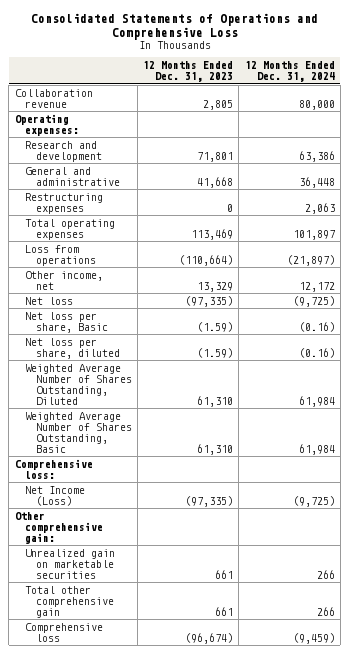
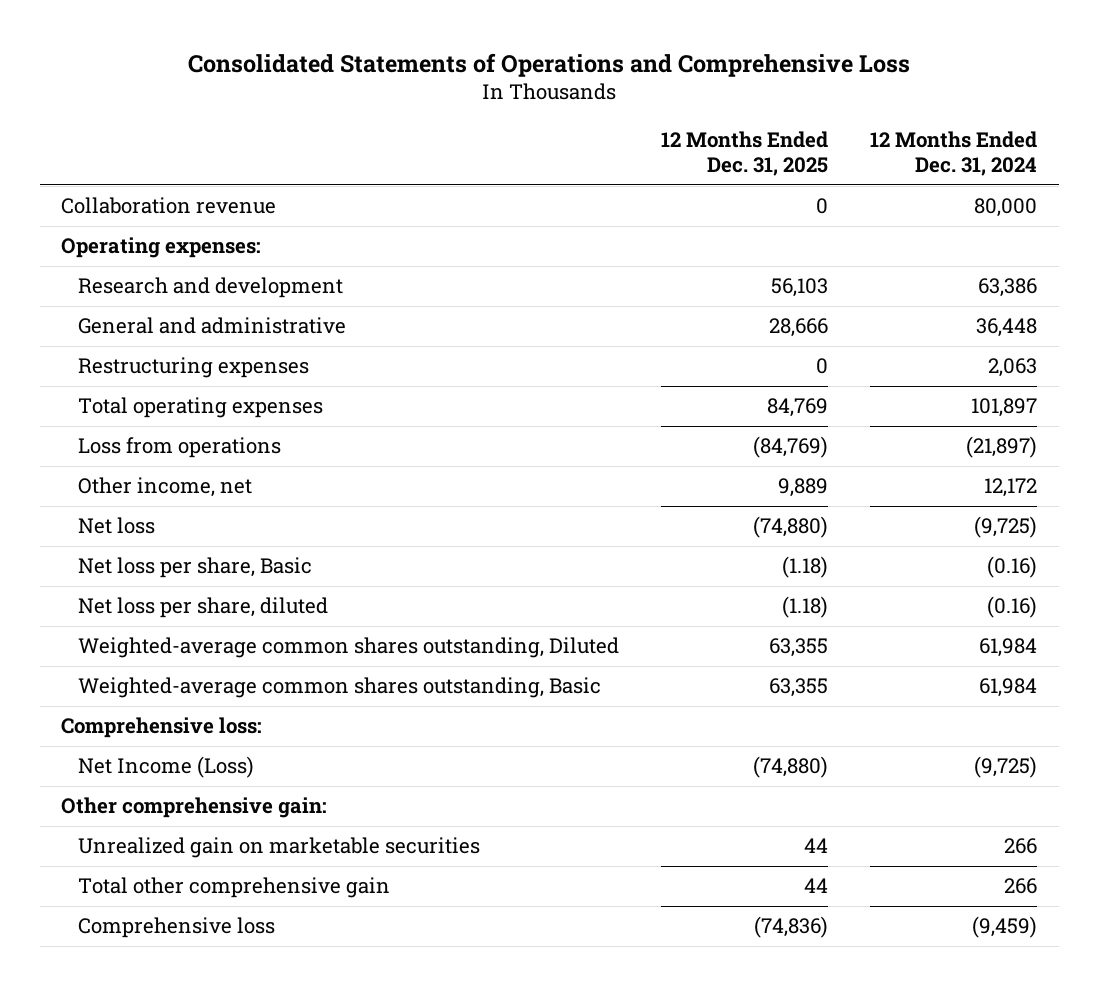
[143,61,234,83] 12 Months Ended Dec. 31, 2023 -> none
none -> [661,130,829,176] 12 Months Ended Dec. 31, 2025
[25,363,133,405] Weighted Average Number of Shares Outstanding, Diluted -> [77,637,619,659] Weighted-average common shares outstanding, Diluted
[25,411,133,453] Weighted Average Number of Shares Outstanding, Basic -> [77,677,601,699] Weighted-average common shares outstanding, Basic

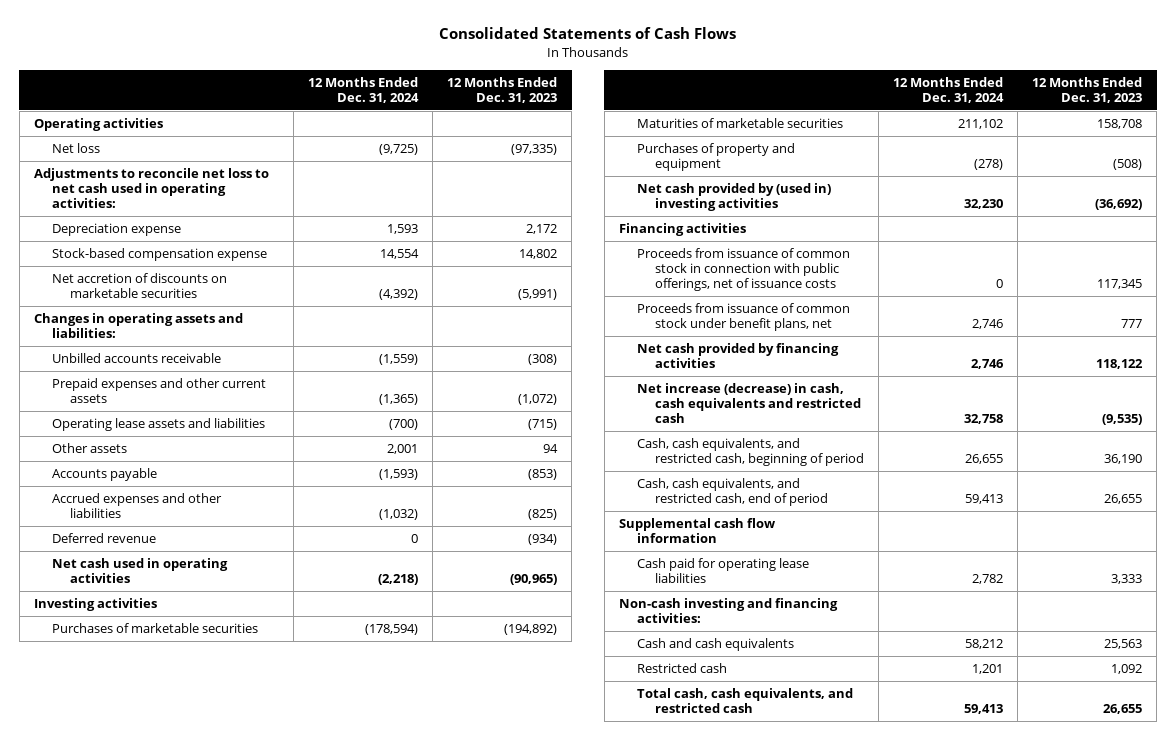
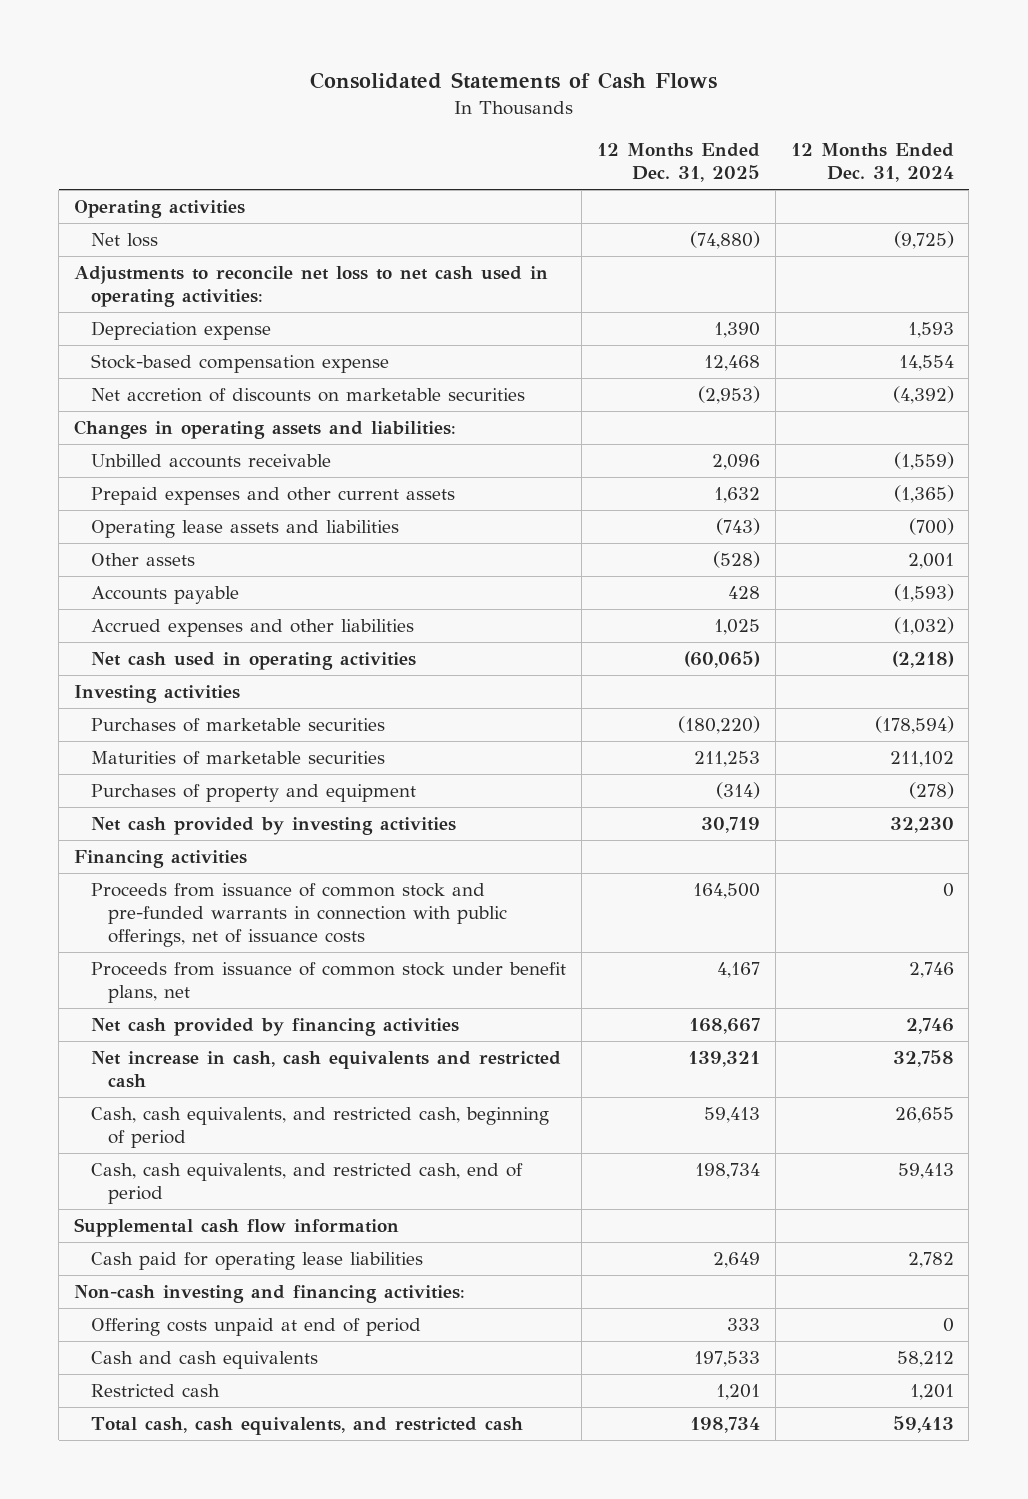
[446,76,557,104] 12 Months Ended Dec. 31, 2023 -> none
none -> [596,143,760,183] 12 Months Ended Dec. 31, 2025
[51,533,156,544] Deferred revenue -> none
[636,183,831,212] Net cash provided by (used in) investing activities -> [90,817,456,836] Net cash provided by investing activities
[636,248,850,292] Proceeds from issuance of common stock in connection with public offerings, net of issuance costs -> [90,883,507,948] Proceeds from issuance of common stock and pre-funded warrants in connection with public offerings, net of issuance costs
[636,383,861,424] Net increase (decrease) in cash, cash equivalents and restricted cash -> [90,1051,561,1089] Net increase in cash, cash equivalents and restricted cash
none -> [90,1318,421,1337] Offering costs unpaid at end of period

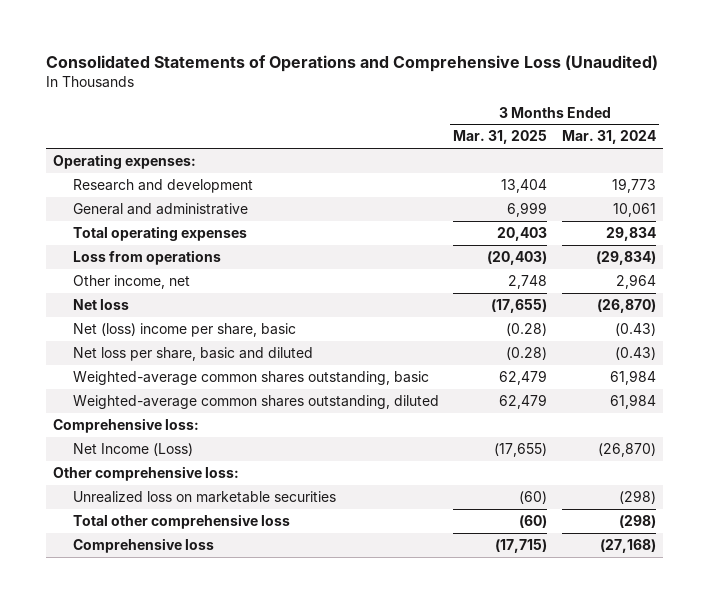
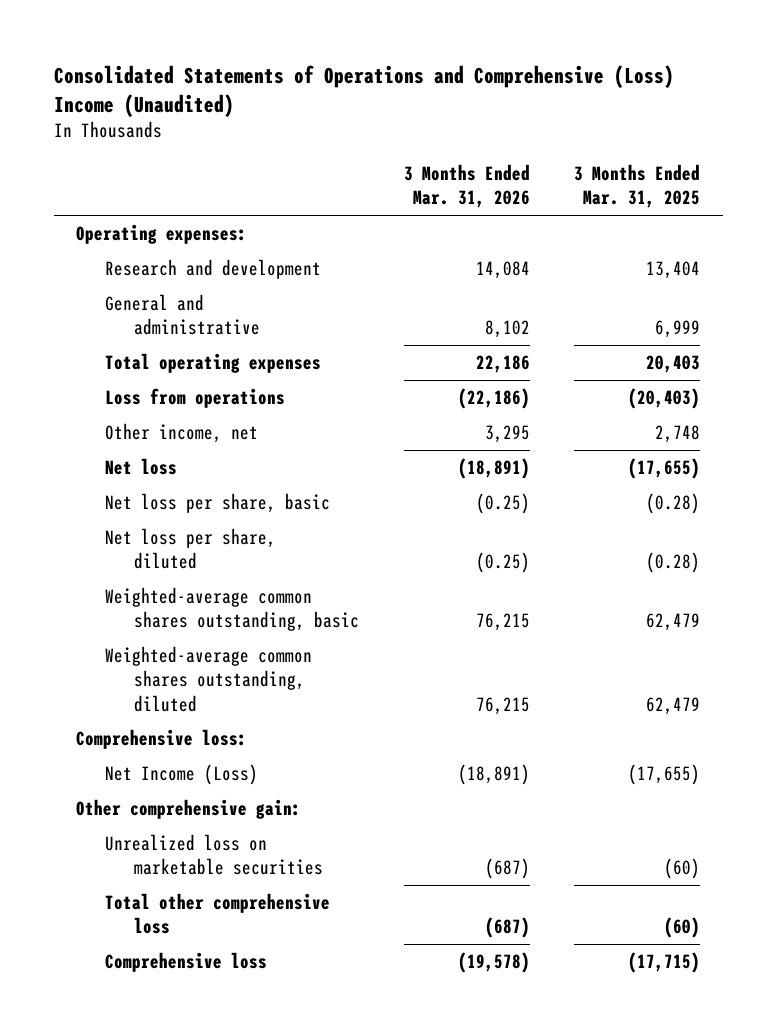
[46,54,659,72] Consolidated Statements of Operations and Comprehensive Loss (Unaudited) -> [53,64,674,118] Consolidated Statements of Operations and Comprehensive (Loss) Income (Unaudited)
[561,130,656,145] Mar. 31, 2024 -> none
none -> [403,164,530,209] 3 Months Ended Mar. 31, 2026
[73,322,297,337] Net (loss) income per share, basic -> [104,493,330,514] Net loss per share, basic
[73,346,314,361] Net loss per share, basic and diluted -> [104,528,276,570] Net loss per share, diluted
[53,465,240,481] Other comprehensive loss: -> [76,799,302,820] Other comprehensive gain:

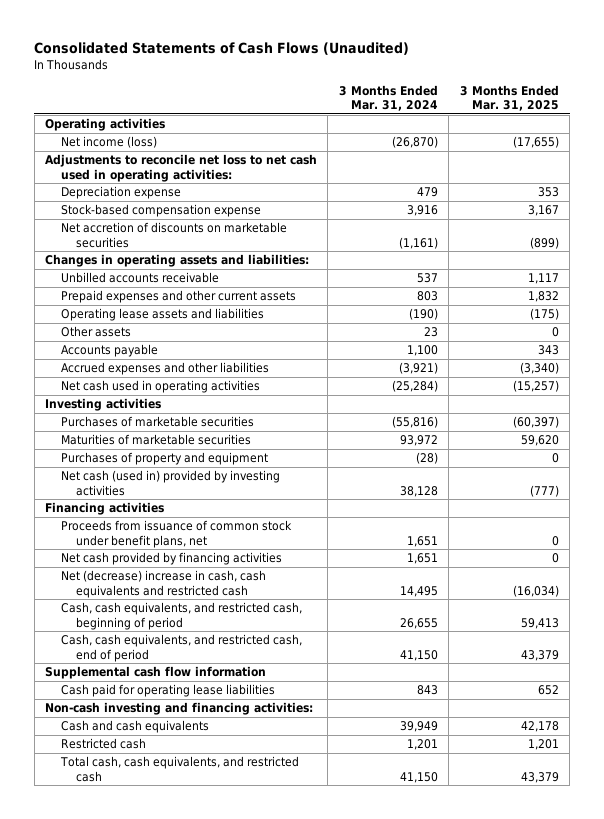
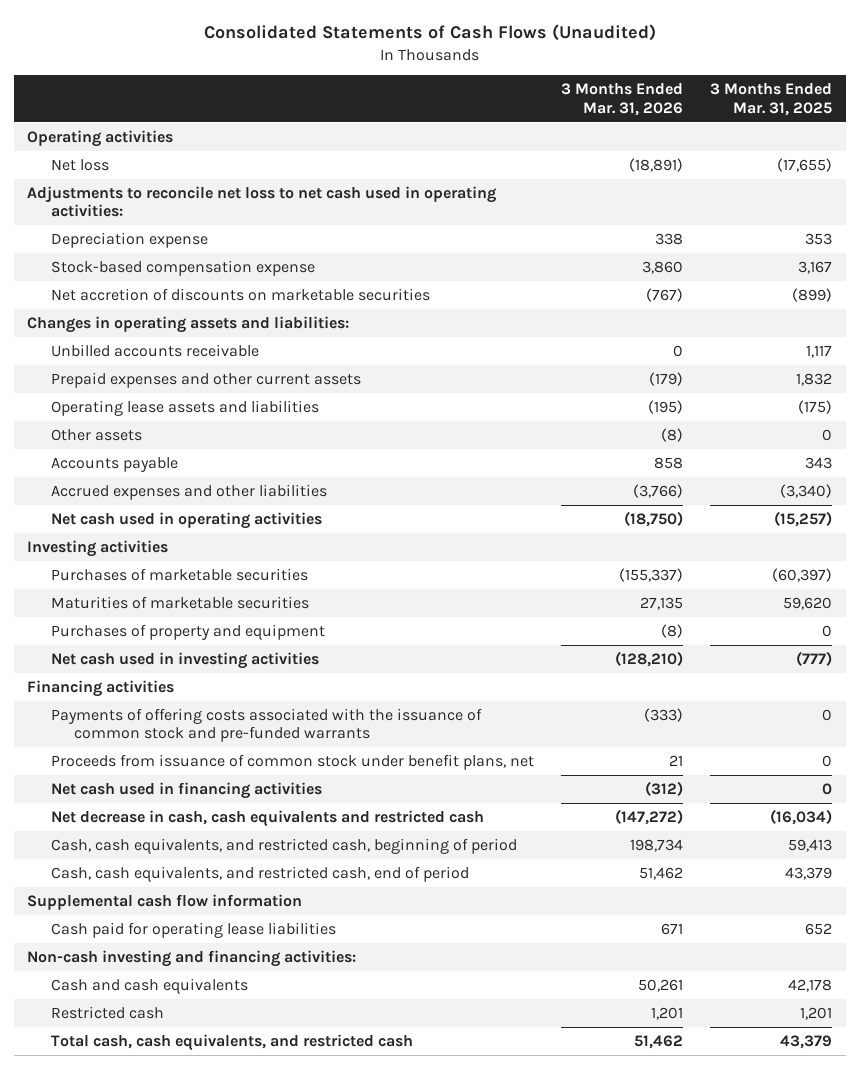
[338,84,438,112] 3 Months Ended Mar. 31, 2024 -> none
none -> [561,83,684,116] 3 Months Ended Mar. 31, 2026
[60,136,157,149] Net income (loss) -> [50,158,109,171] Net loss
[60,470,280,496] Net cash (used in) provided by investing activities -> [50,651,319,669] Net cash used in investing activities
none -> [50,707,482,743] Payments of offering costs associated with the issuance of common stock and pre-funded warrants
[60,552,282,566] Net cash provided by financing activities -> [50,781,322,799] Net cash used in financing activities
[60,570,266,598] Net (decrease) increase in cash, cash equivalents and restricted cash -> [50,809,484,827] Net decrease in cash, cash equivalents and restricted cash

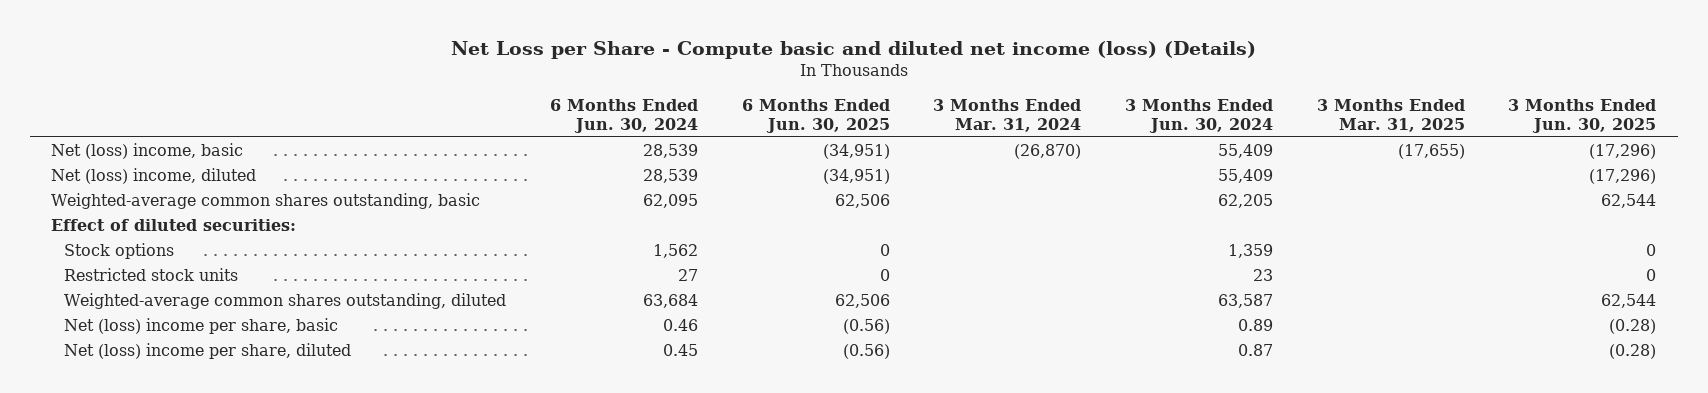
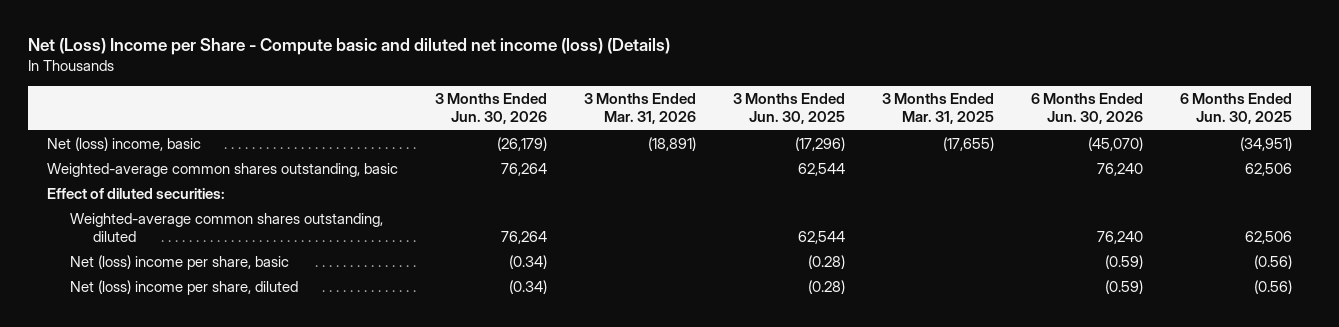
[450,40,1256,59] Net Loss per Share - Compute basic and diluted net income (loss) (Details) -> [28,38,671,56] Net (Loss) Income per Share - Compute basic and diluted net income (loss) (Details)
[550,98,699,134] 6 Months Ended Jun. 30, 2024 -> none
[933,98,1082,133] 3 Months Ended Mar. 31, 2024 -> none
[1124,98,1273,134] 3 Months Ended Jun. 30, 2024 -> none
none -> [434,93,547,125] 3 Months Ended Jun. 30, 2026
none -> [583,93,696,125] 3 Months Ended Mar. 31, 2026
none -> [1031,93,1144,125] 6 Months Ended Jun. 30, 2026
[51,168,257,185] Net (loss) income, diluted -> none
[64,243,175,260] Stock options -> none
[64,268,239,282] Restricted stock units -> none

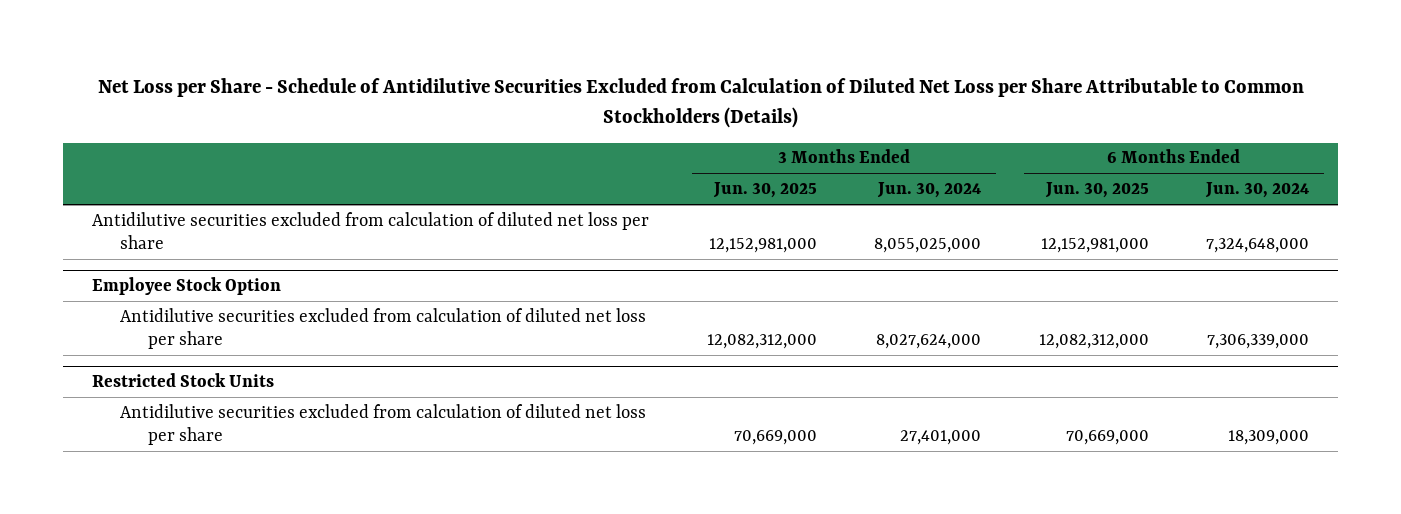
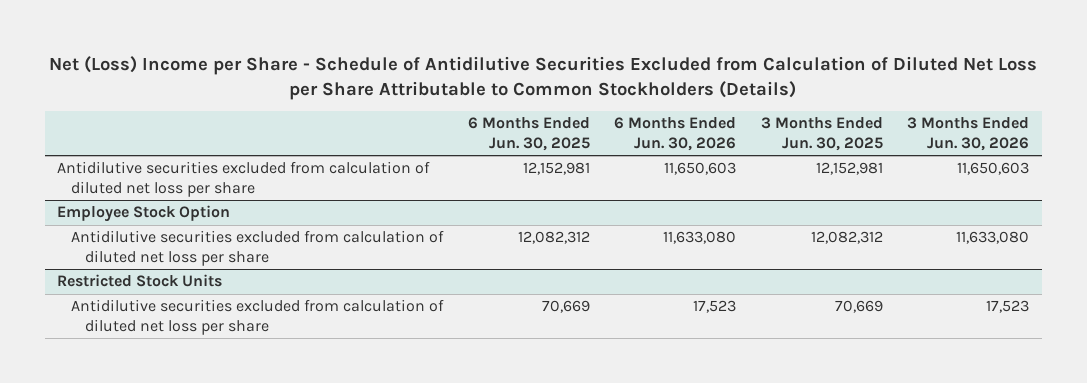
[97,78,1304,129] Net Loss per Share - Schedule of Antidilutive Securities Excluded from Calculation of Diluted Net Loss per Share Attributable to Common Stockholders (Details) -> [49,55,1038,100] Net (Loss) Income per Share - Schedule of Antidilutive Securities Excluded from Calculation of Diluted Net Loss per Share Attributable to Common Stockholders (Details)
[877,182,982,199] Jun. 30, 2024 -> none
[1205,182,1310,199] Jun. 30, 2024 -> none
none -> [614,117,737,151] 6 Months Ended Jun. 30, 2026
none -> [907,117,1030,151] 3 Months Ended Jun. 30, 2026
[708,237,817,253] 12,152,981,000 -> [815,162,883,176] 12,152,981
[1040,237,1149,253] 12,152,981,000 -> [522,162,590,176] 12,152,981
[706,333,817,349] 12,082,312,000 -> [810,231,883,245] 12,082,312
[1038,333,1149,349] 12,082,312,000 -> [517,231,590,245] 12,082,312
[733,429,817,445] 70,669,000 -> [834,300,883,314] 70,669
[1065,429,1149,445] 70,669,000 -> [541,300,590,314] 70,669

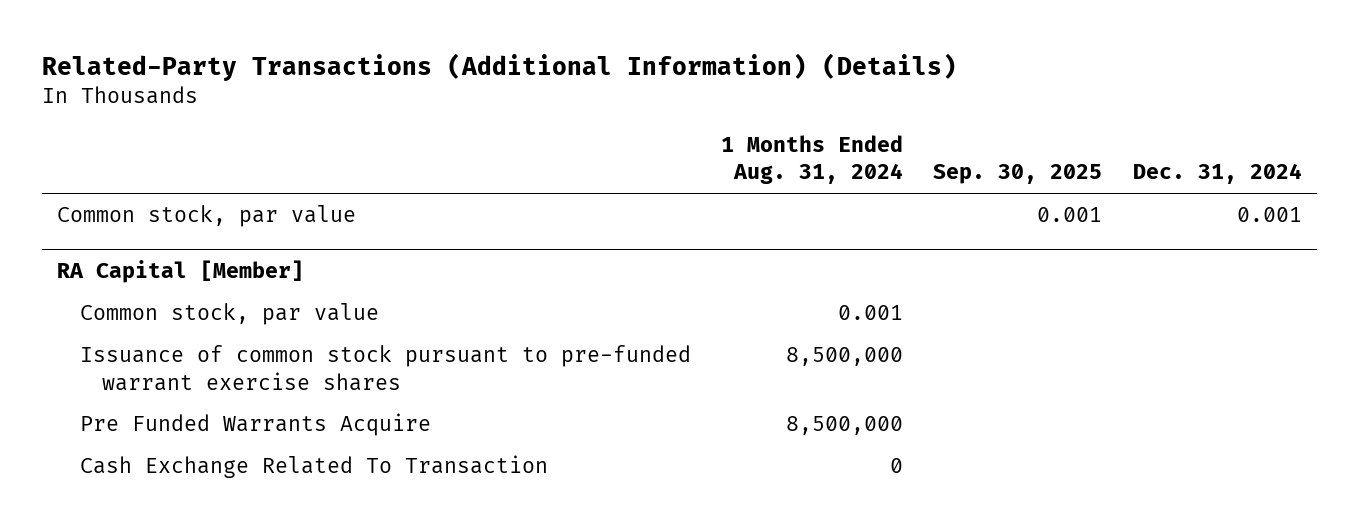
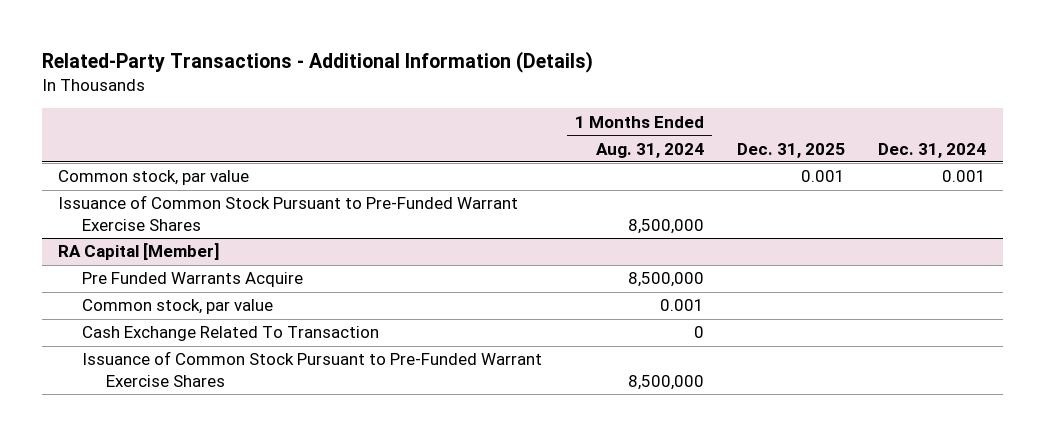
[42,52,958,81] Related-Party Transactions (Additional Information) (Details) -> [41,51,593,74] Related-Party Transactions - Additional Information (Details)
[933,164,1103,185] Sep. 30, 2025 -> none
none -> [737,142,846,158] Dec. 31, 2025
none -> [58,195,519,231] Issuance of Common Stock Pursuant to Pre-Funded Warrant Exercise Shares
[79,345,691,391] Issuance of common stock pursuant to pre-funded warrant exercise shares -> none
[79,303,379,326] Common stock, par value -> [82,299,274,315] Common stock, par value
none -> [82,351,543,387] Issuance of Common Stock Pursuant to Pre-Funded Warrant Exercise Shares

